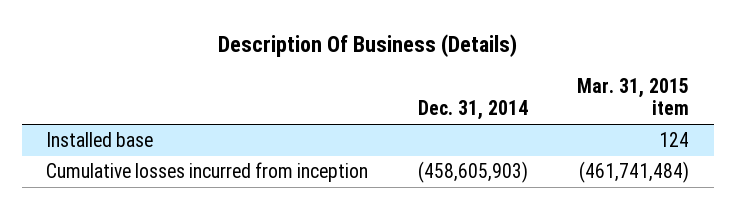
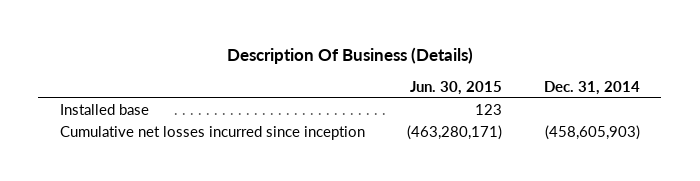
[577,78,690,116] Mar. 31, 2015 item -> none
none -> [409,81,502,96] Jun. 30, 2015
[46,162,369,183] Cumulative losses incurred from inception -> [59,126,365,141] Cumulative net losses incurred since inception

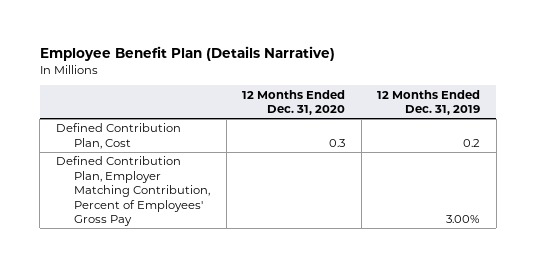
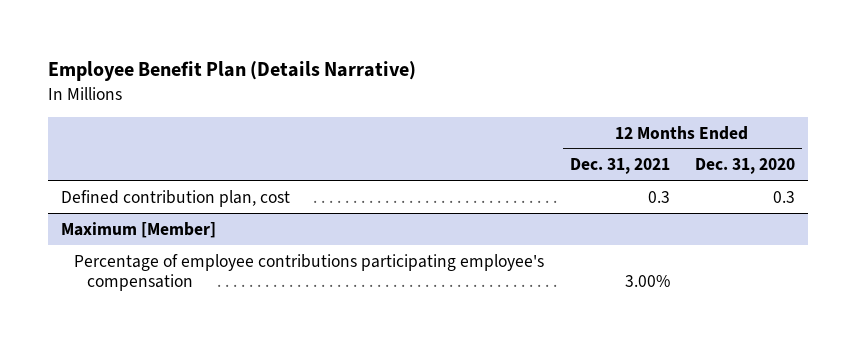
[377,89,481,116] 12 Months Ended Dec. 31, 2019 -> none
none -> [569,158,670,175] Dec. 31, 2021
[55,156,211,227] Defined Contribution Plan, Employer Matching Contribution, Percent of Employees' Gross Pay -> none
[55,123,181,149] Defined Contribution Plan, Cost -> [61,189,291,207] Defined contribution plan, cost
none -> [61,221,217,238] Maximum [Member]
none -> [74,253,545,292] Percentage of employee contributions participating employee's compensation

